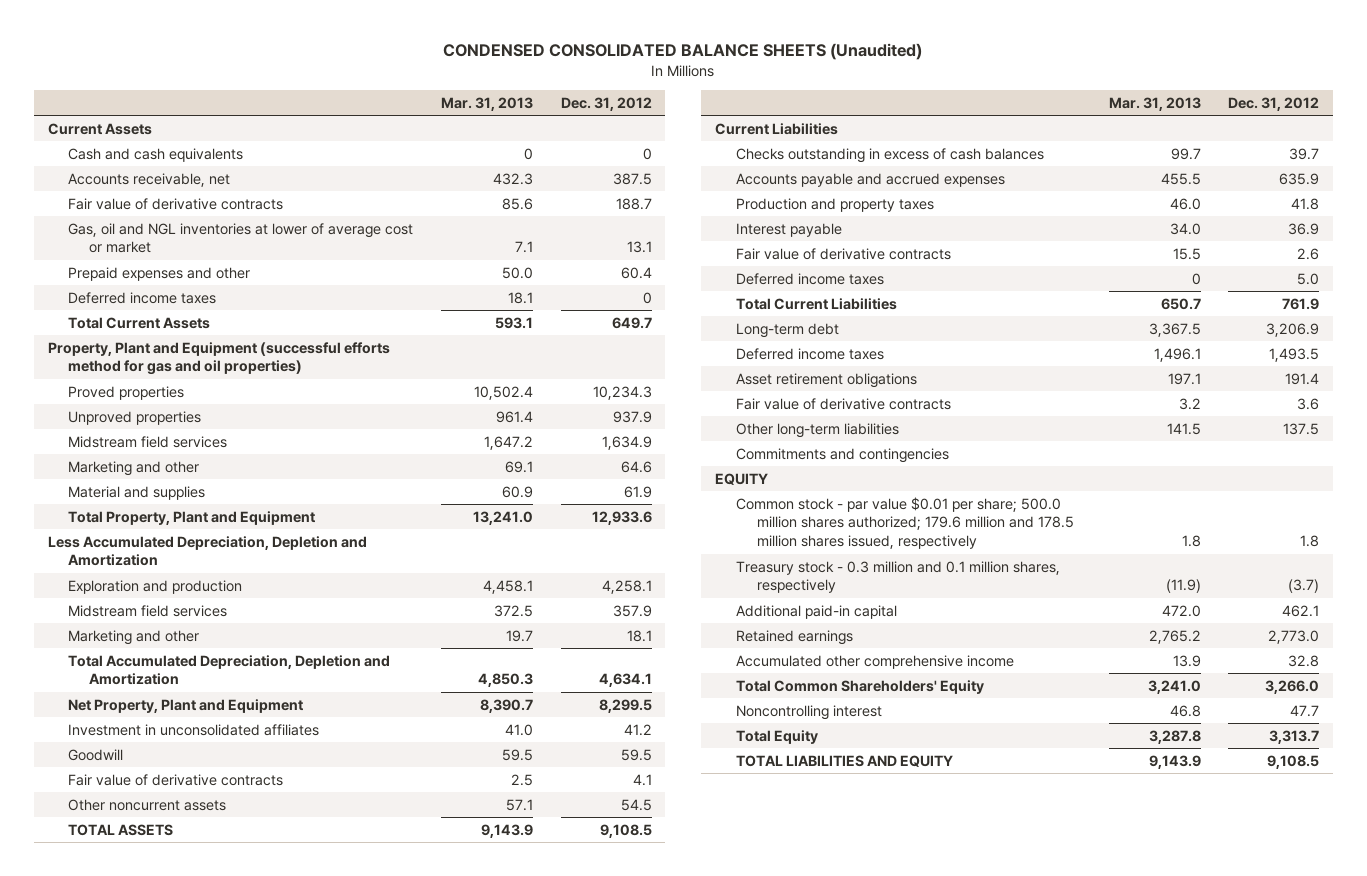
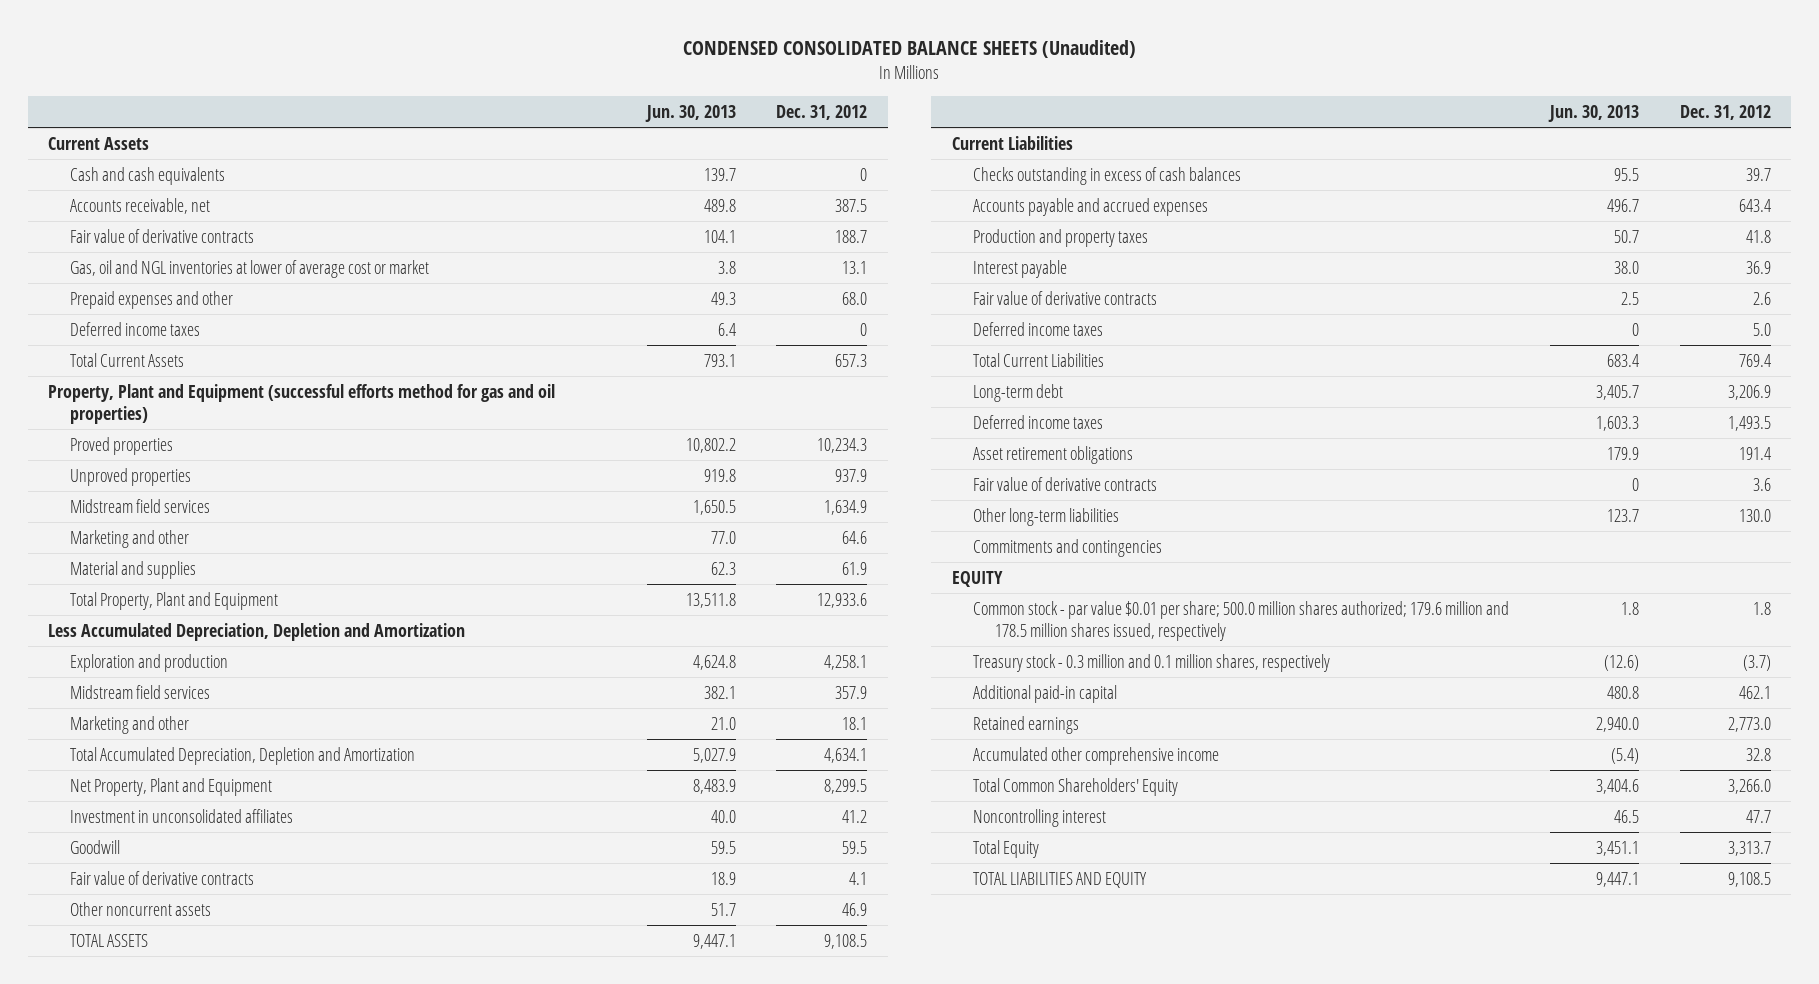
[440,96,533,111] Mar. 31, 2013 -> none
none -> [644,104,736,122] Jun. 30, 2013
[620,266,652,279] 60.4 -> [842,291,868,305] 68.0
[611,316,652,329] 649.7 -> [835,353,868,367] 657.3
[620,798,652,811] 54.5 -> [842,902,868,916] 46.9
[1279,172,1320,185] 635.9 -> [1738,198,1771,212] 643.4
[1282,297,1320,310] 761.9 -> [1738,353,1771,367] 769.4
[1283,422,1320,435] 137.5 -> [1738,508,1771,522] 130.0

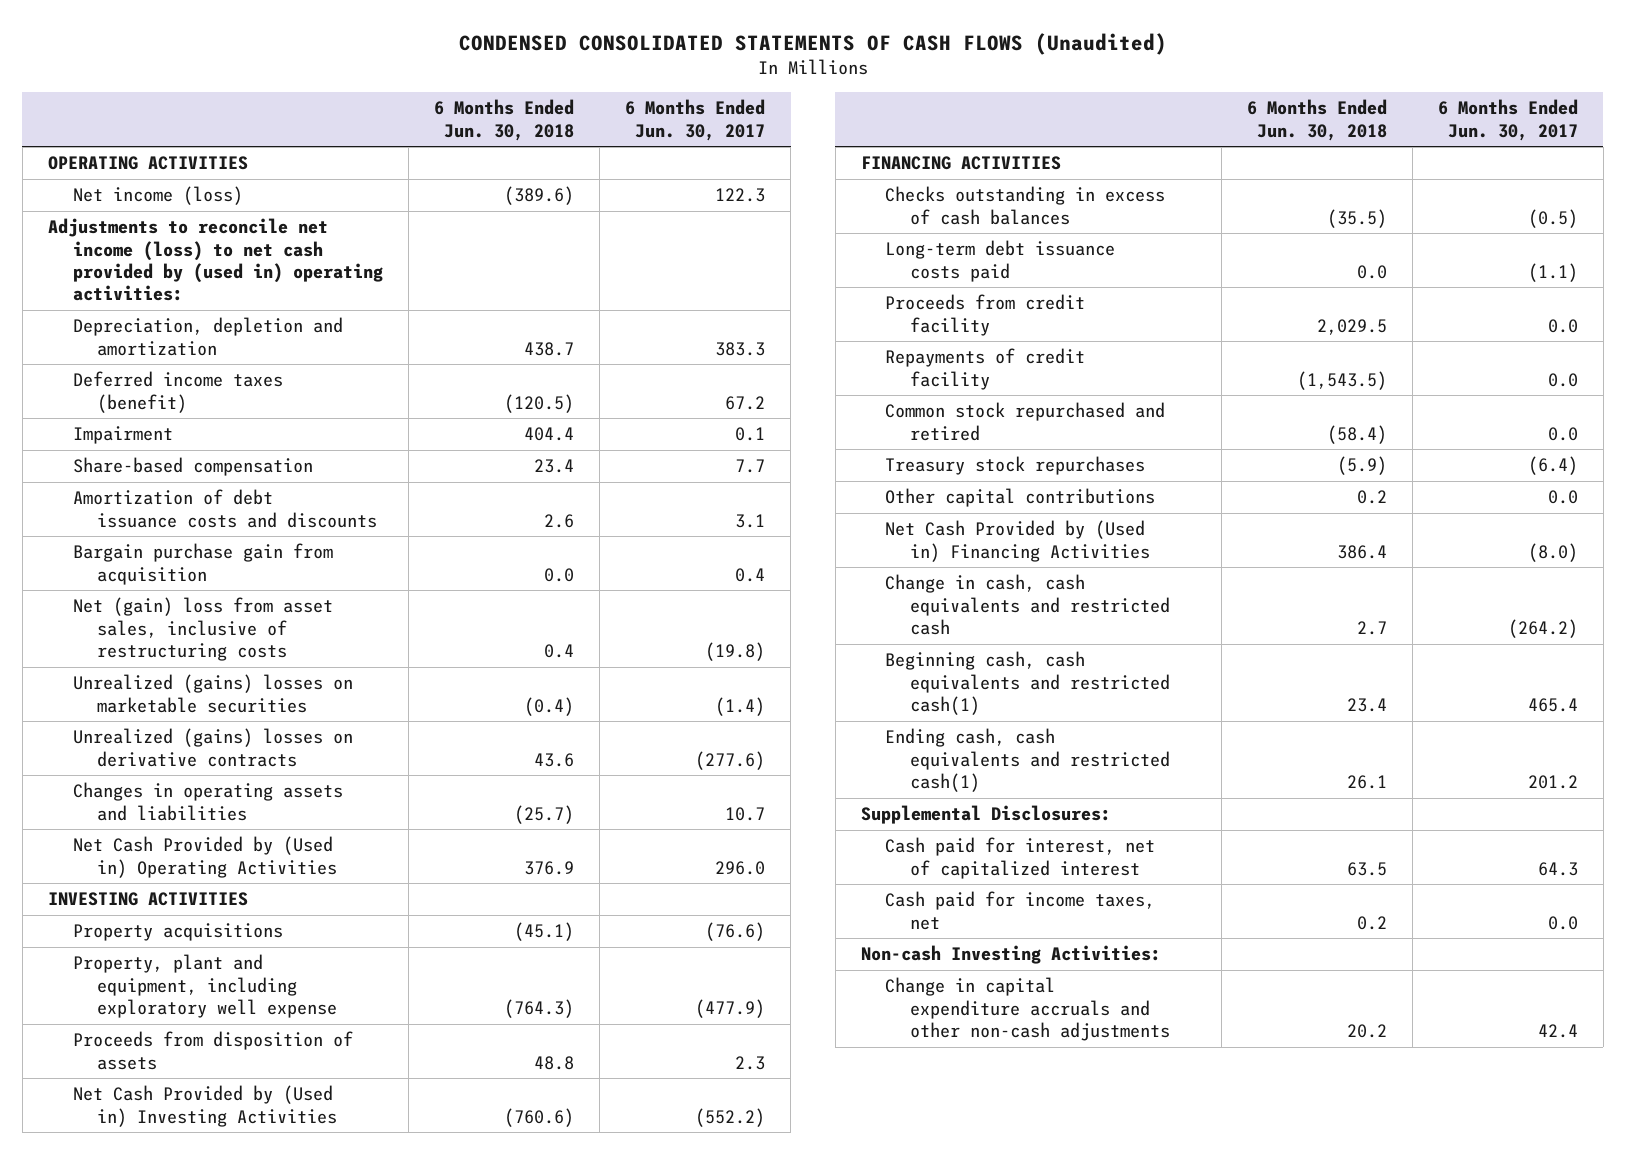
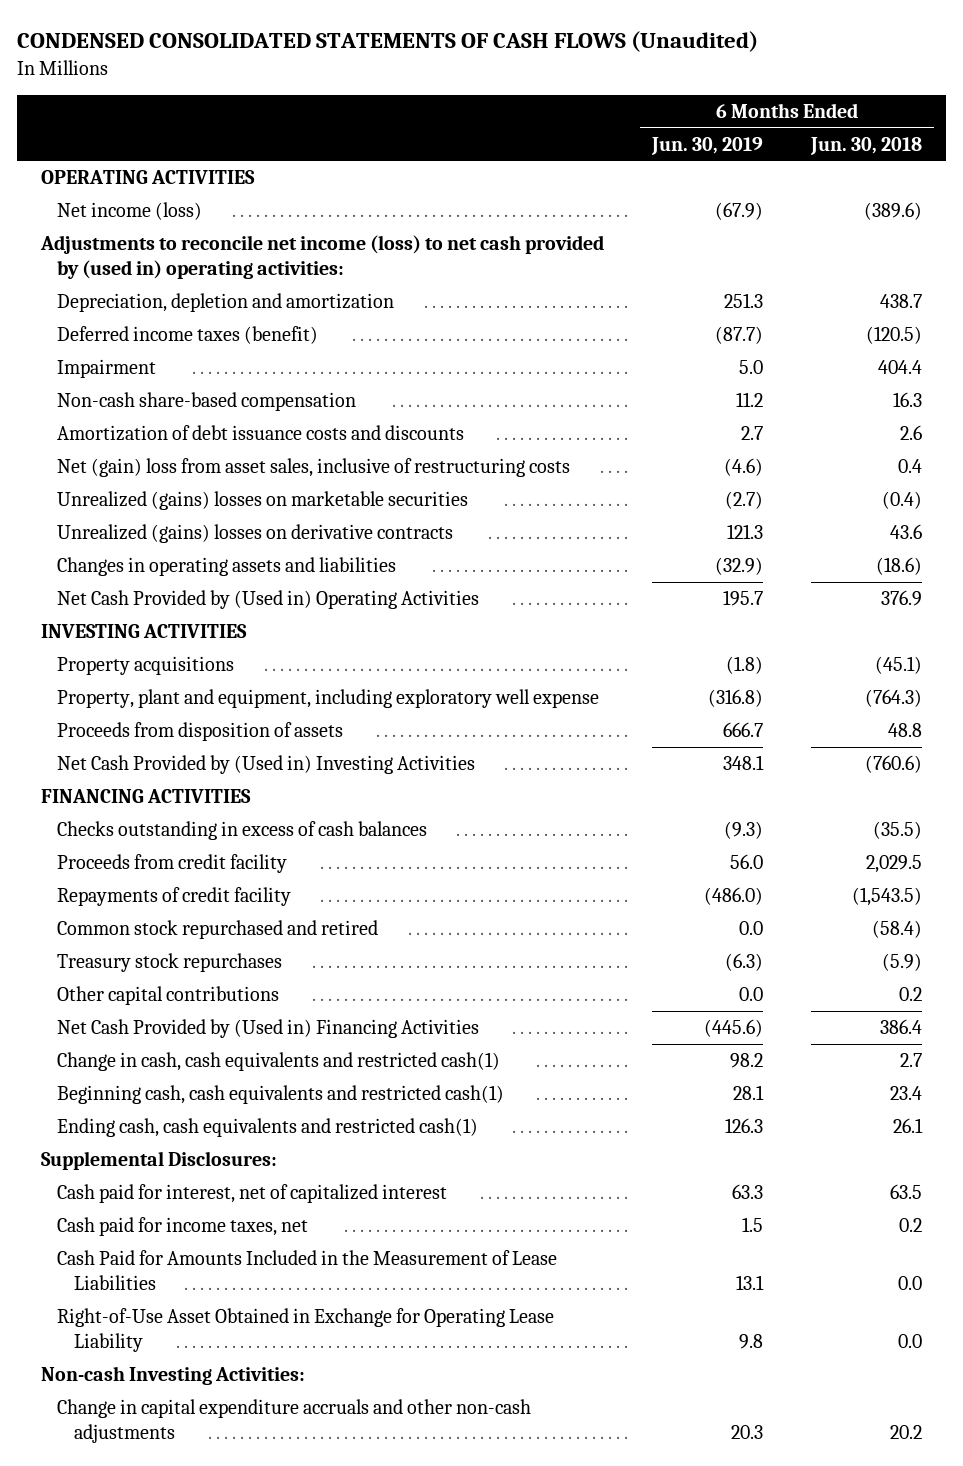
[624,99,765,141] 6 Months Ended Jun. 30, 2017 -> none
none -> [651,136,764,155] Jun. 30, 2019
[72,457,313,477] Share-based compensation -> [57,392,357,412] Non-cash share-based compensation
[533,459,574,474] 23.4 -> [893,392,923,408] 16.3
[72,543,333,585] Bargain purchase gain from acquisition -> none
[513,804,574,824] (25.7) -> [876,557,923,576] (18.6)
[885,240,1116,282] Long-term debt issuance costs paid -> none
[885,574,1171,635] Change in cash, cash equivalents and restricted cash -> [57,1052,501,1072] Change in cash, cash equivalents and restricted cash(1)
none -> [57,1250,558,1291] Cash Paid for Amounts Included in the Measurement of Lease Liabilities
none -> [57,1308,555,1353] Right-of-Use Asset Obtained in Exchange for Operating Lease Liability

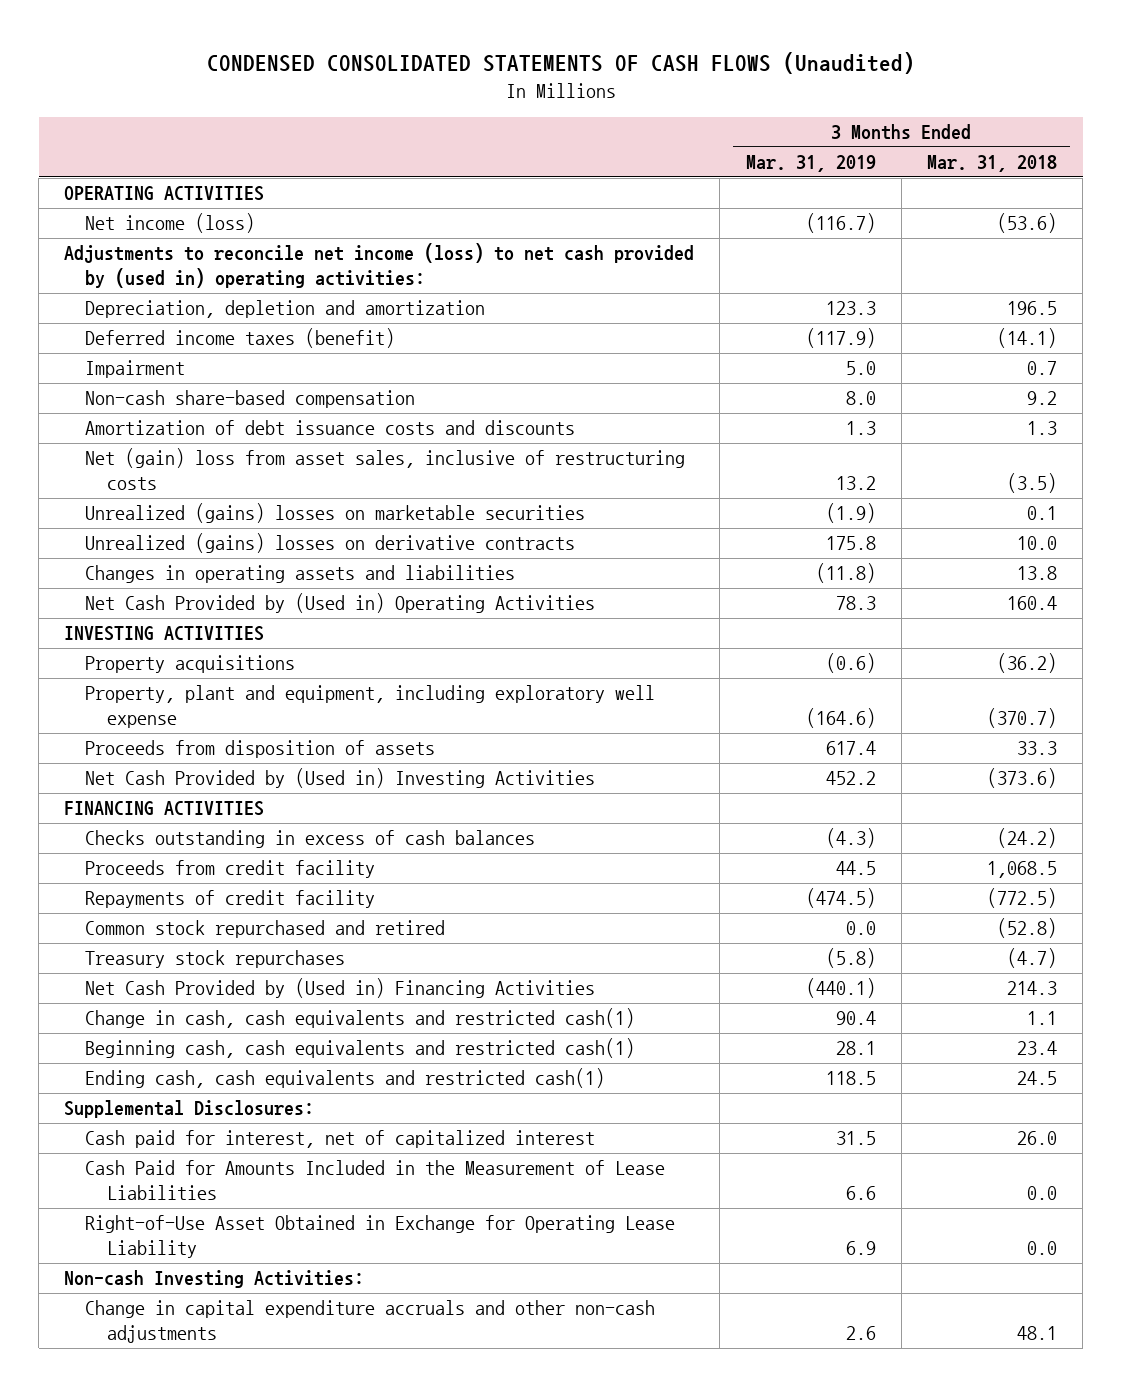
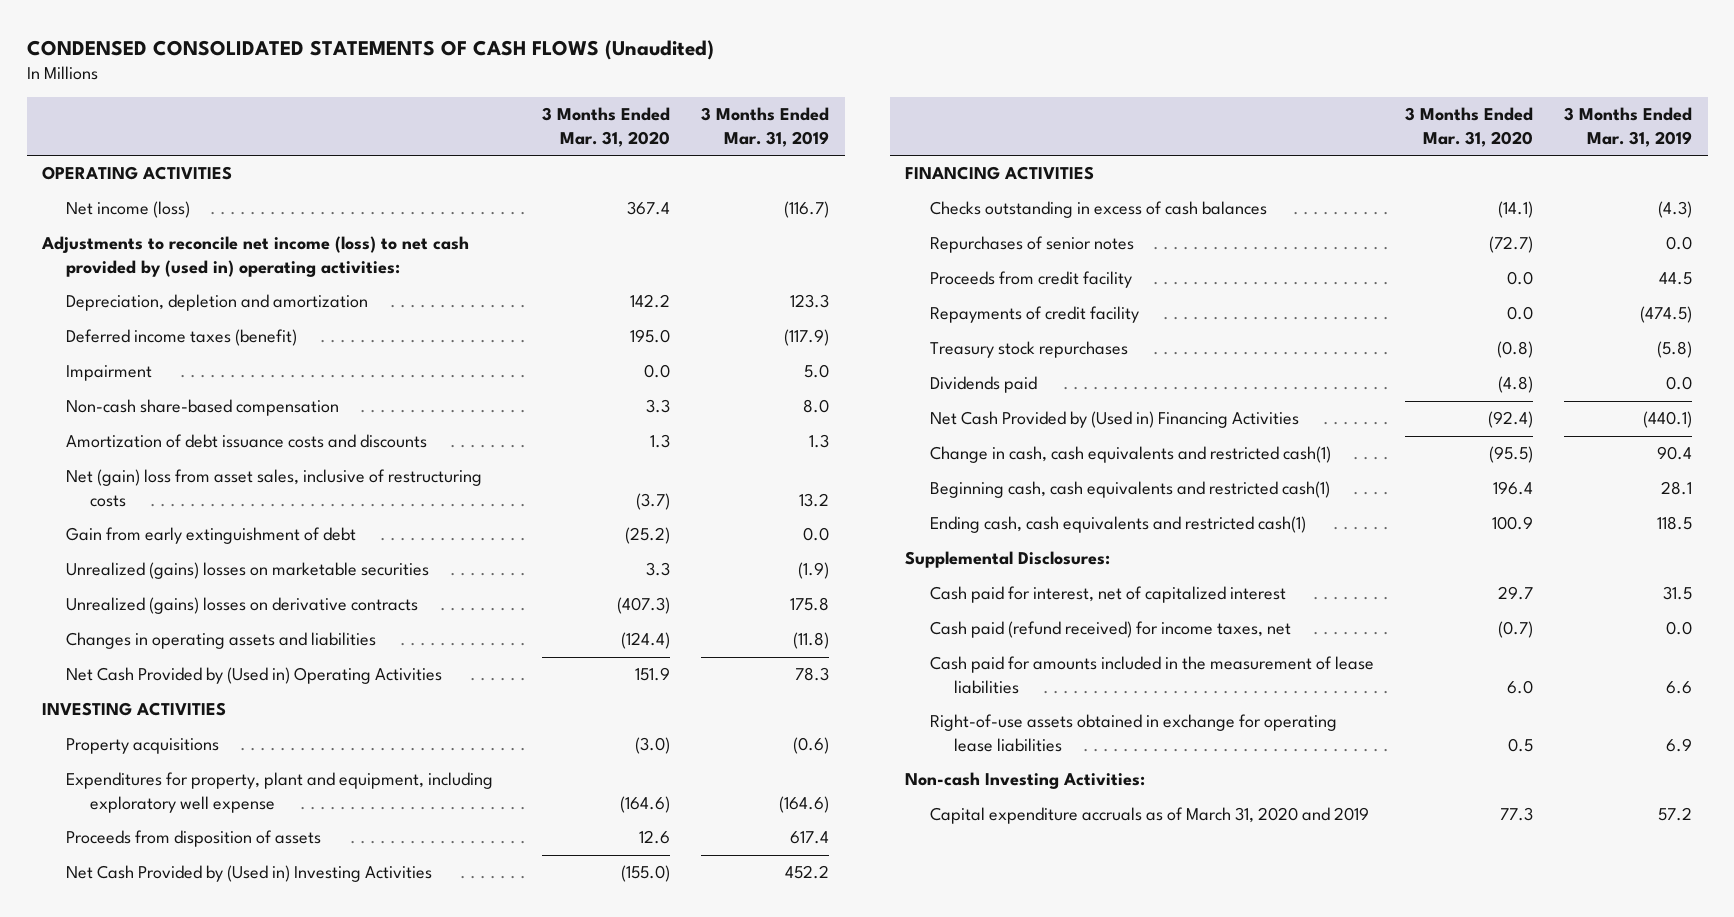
[926,155,1057,173] Mar. 31, 2018 -> none
none -> [541,107,670,147] 3 Months Ended Mar. 31, 2020
none -> [66,527,357,545] Gain from early extinguishment of debt
[85,685,656,729] Property, plant and equipment, including exploratory well expense -> [66,772,494,813] Expenditures for property, plant and equipment, including exploratory well expense
none -> [929,236,1134,254] Repurchases of senior notes
[85,920,446,939] Common stock repurchased and retired -> none
none -> [929,376,1037,394] Dividends paid
none -> [929,621,1291,639] Cash paid (refund received) for income taxes, net
[85,1160,666,1201] Cash Paid for Amounts Included in the Measurement of Lease Liabilities -> [929,656,1374,694] Cash paid for amounts included in the measurement of lease liabilities
[85,1215,676,1259] Right-of-Use Asset Obtained in Exchange for Operating Lease Liability -> [929,714,1337,752] Right-of-use assets obtained in exchange for operating lease liabilities
[85,1300,656,1344] Change in capital expenditure accruals and other non-cash adjustments -> [929,807,1369,825] Capital expenditure accruals as of March 31, 2020 and 2019
[845,1326,876,1341] 2.6 -> [1658,807,1693,822] 57.2

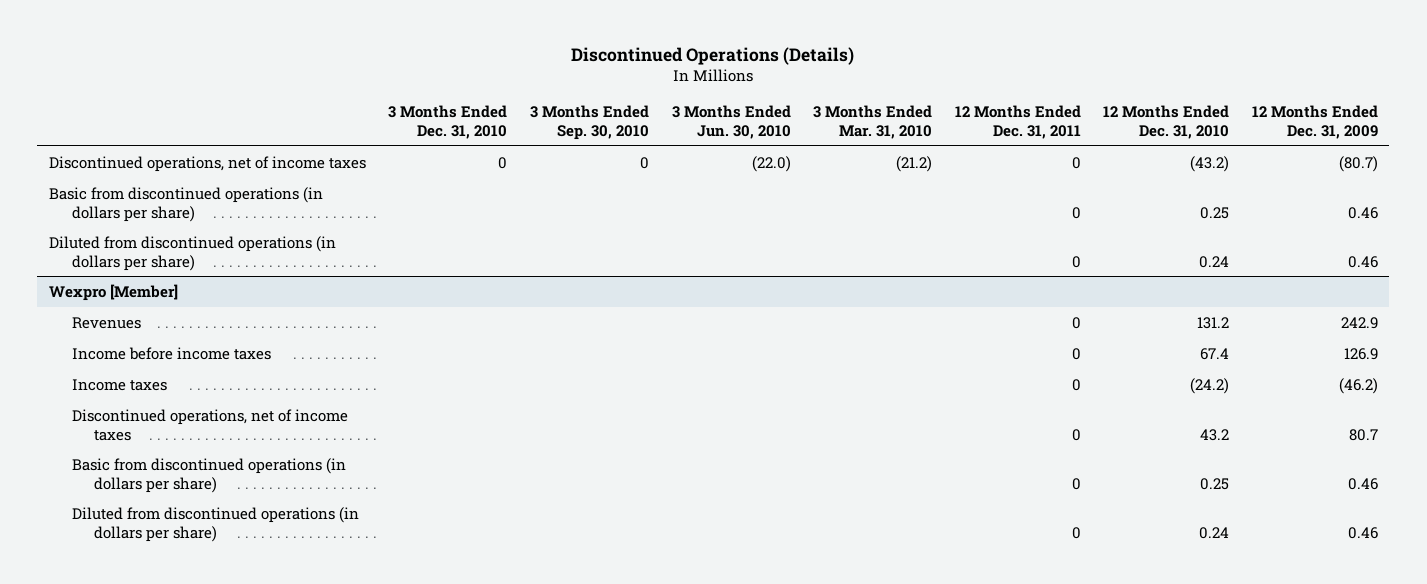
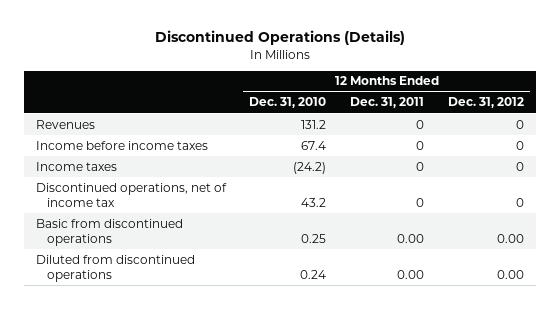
[388,105,508,139] 3 Months Ended Dec. 31, 2010 -> none
[529,105,649,140] 3 Months Ended Sep. 30, 2010 -> none
[671,105,791,139] 3 Months Ended Jun. 30, 2010 -> none
[813,105,933,139] 3 Months Ended Mar. 31, 2010 -> none
[1251,105,1378,139] 12 Months Ended Dec. 31, 2009 -> none
none -> [447,97,524,109] Dec. 31, 2012
[48,155,366,172] Discontinued operations, net of income taxes -> none
[48,186,323,222] Basic from discontinued operations (in dollars per share) -> none
[48,235,336,271] Diluted from discontinued operations (in dollars per share) -> none
[48,283,178,301] Wexpro [Member] -> none
[71,408,348,441] Discontinued operations, net of income taxes -> [35,182,227,207] Discontinued operations, net of income tax
[71,457,346,493] Basic from discontinued operations (in dollars per share) -> [35,218,183,246] Basic from discontinued operations
[1071,477,1081,490] 0 -> [397,233,425,243] 0.00
[71,506,359,542] Diluted from discontinued operations (in dollars per share) -> [35,254,195,282] Diluted from discontinued operations
[1071,526,1081,539] 0 -> [397,269,425,279] 0.00

